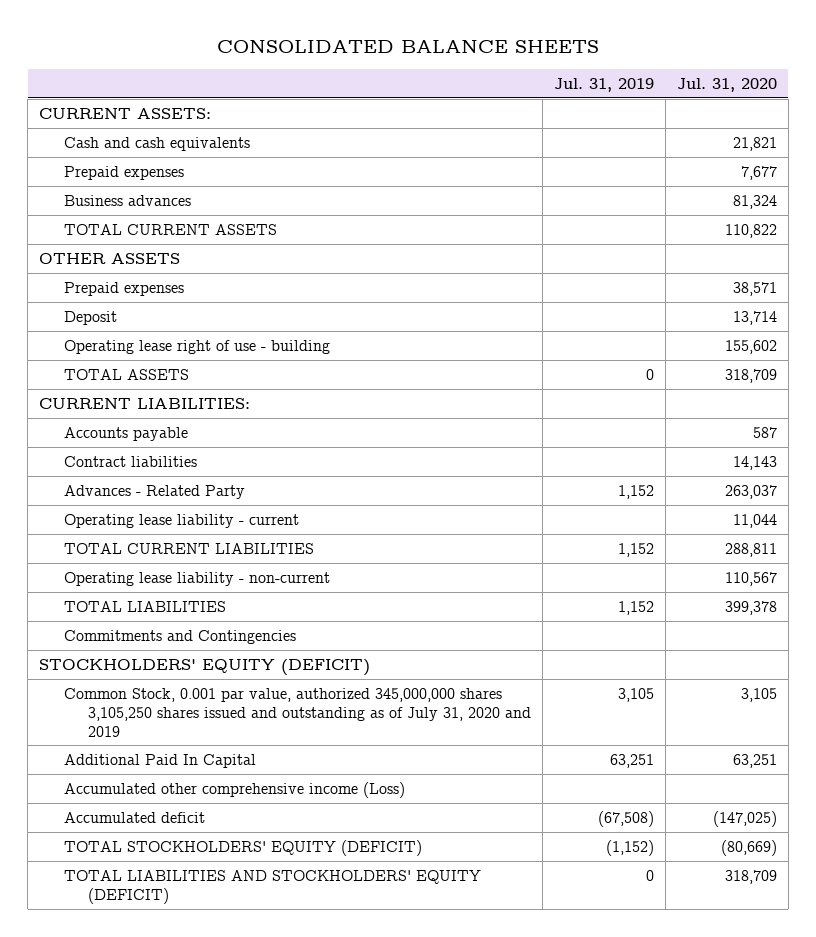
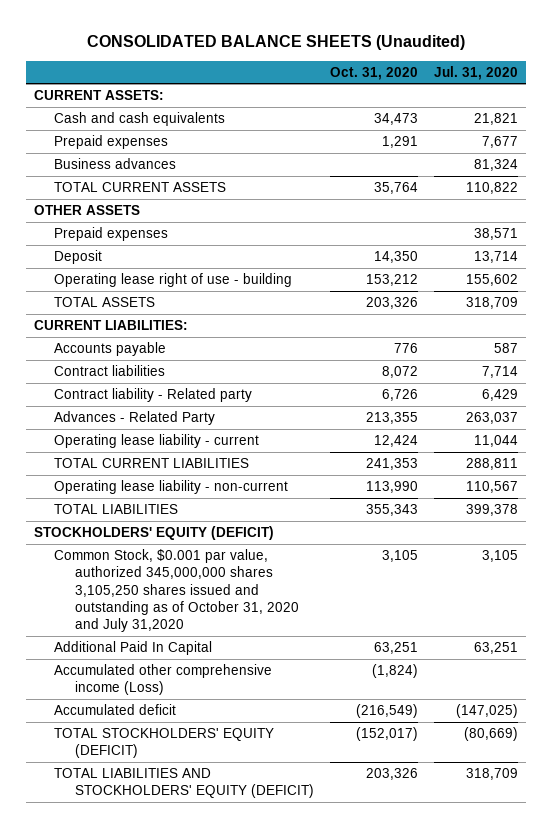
[216,39,599,53] CONSOLIDATED BALANCE SHEETS -> [86,35,465,51] CONSOLIDATED BALANCE SHEETS (Unaudited)
[554,77,655,92] Jul. 31, 2019 -> none
none -> [329,66,418,80] Oct. 31, 2020
[732,455,777,470] 14,143 -> [481,366,518,379] 7,714
none -> [54,388,253,403] Contract liability - Related party
[63,629,296,644] Commitments and Contingencies -> none
[63,687,532,737] Common Stock, 0.001 par value, authorized 345,000,000 shares 3,105,250 shares issued and outstanding as of July 31, 2020 and 2019 -> [54,549,300,632] Common Stock, $0.001 par value, authorized 345,000,000 shares 3,105,250 shares issued and outstanding as of October 31, 2020 and July 31,2020

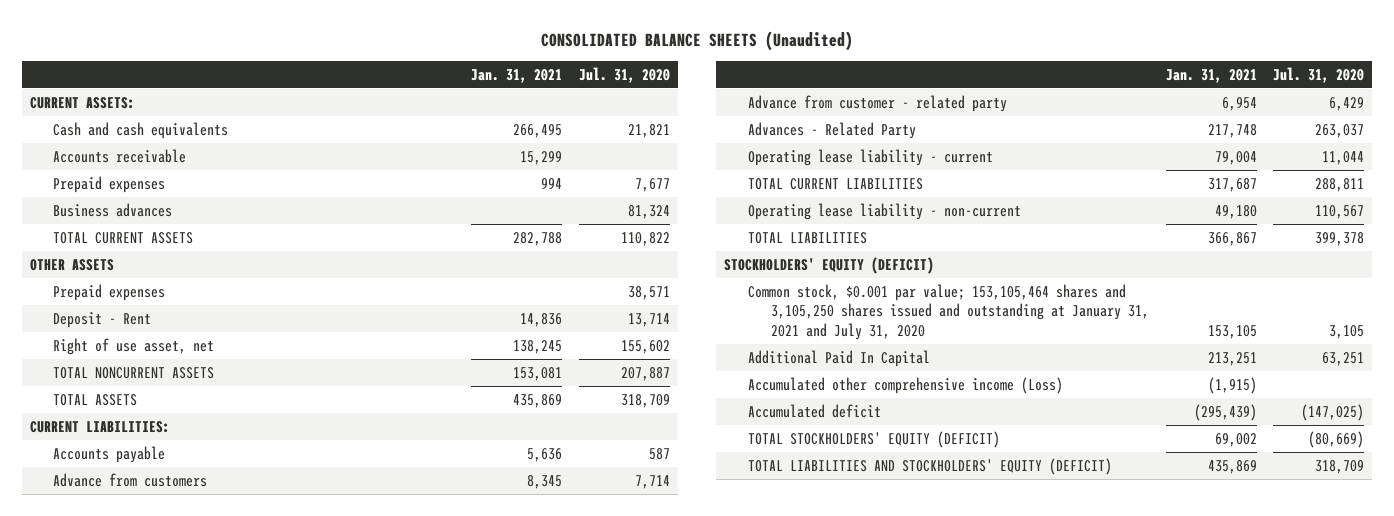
[329,66,418,80] Oct. 31, 2020 -> none
none -> [471,68,563,83] Jan. 31, 2021
none -> [53,148,187,163] Accounts receivable
[54,250,103,265] Deposit -> [53,311,152,328] Deposit - Rent
[54,273,293,288] Operating lease right of use - building -> [53,337,215,355] Right of use asset, net
none -> [53,366,215,379] TOTAL NONCURRENT ASSETS
[54,365,166,377] Contract liabilities -> [53,472,208,487] Advance from customers
[54,388,253,403] Contract liability - Related party -> [747,94,1007,112] Advance from customer - related party
[54,549,300,632] Common Stock, $0.001 par value, authorized 345,000,000 shares 3,105,250 shares issued and outstanding as of October 31, 2020 and July 31,2020 -> [747,283,1150,341] Common stock, $0.001 par value; 153,105,464 shares and 3,105,250 shares issued and outstanding at January 31, 2021 and July 31, 2020

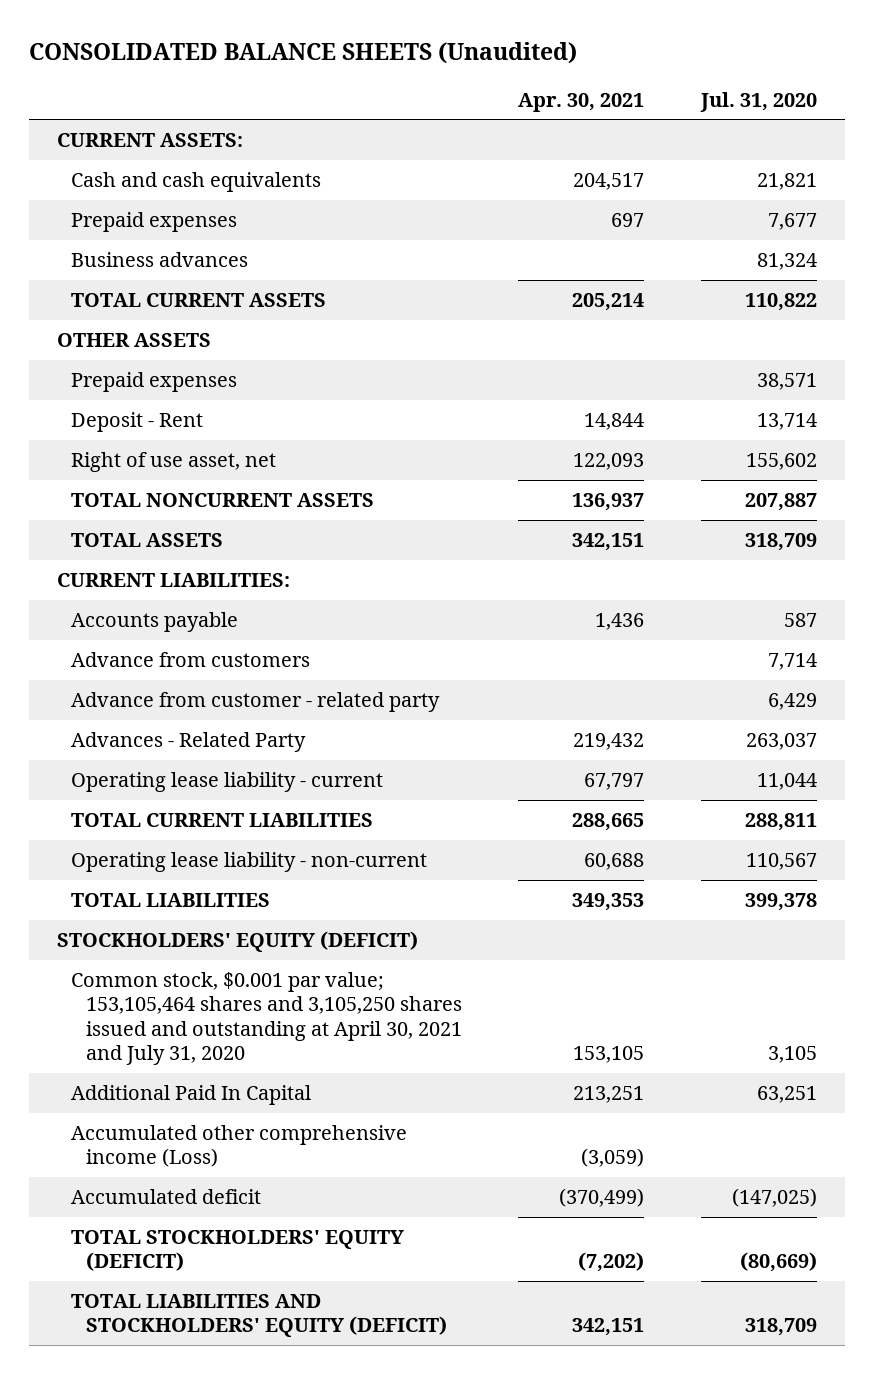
[471,68,563,83] Jan. 31, 2021 -> none
none -> [518,92,645,112] Apr. 30, 2021
[53,148,187,163] Accounts receivable -> none
[747,283,1150,341] Common stock, $0.001 par value; 153,105,464 shares and 3,105,250 shares issued and outstanding at January 31, 2021 and July 31, 2020 -> [71,972,463,1066] Common stock, $0.001 par value; 153,105,464 shares and 3,105,250 shares issued and outstanding at April 30, 2021 and July 31, 2020

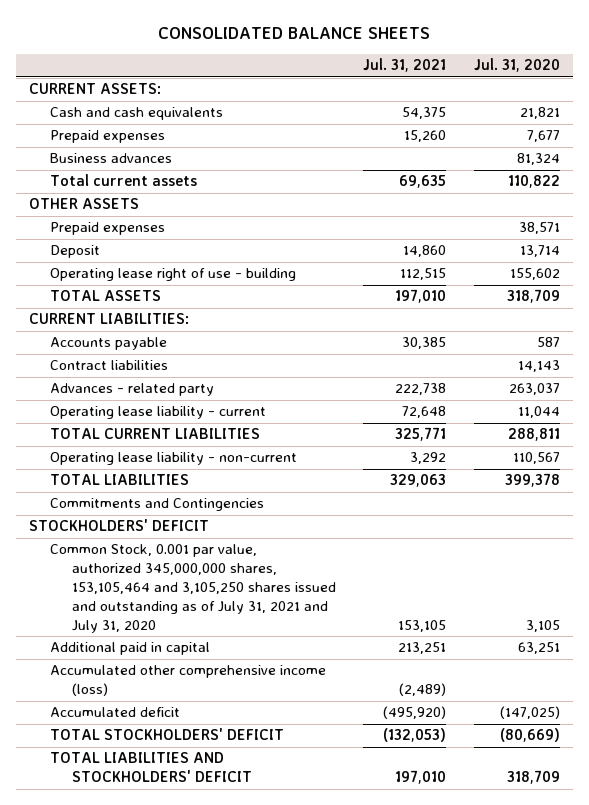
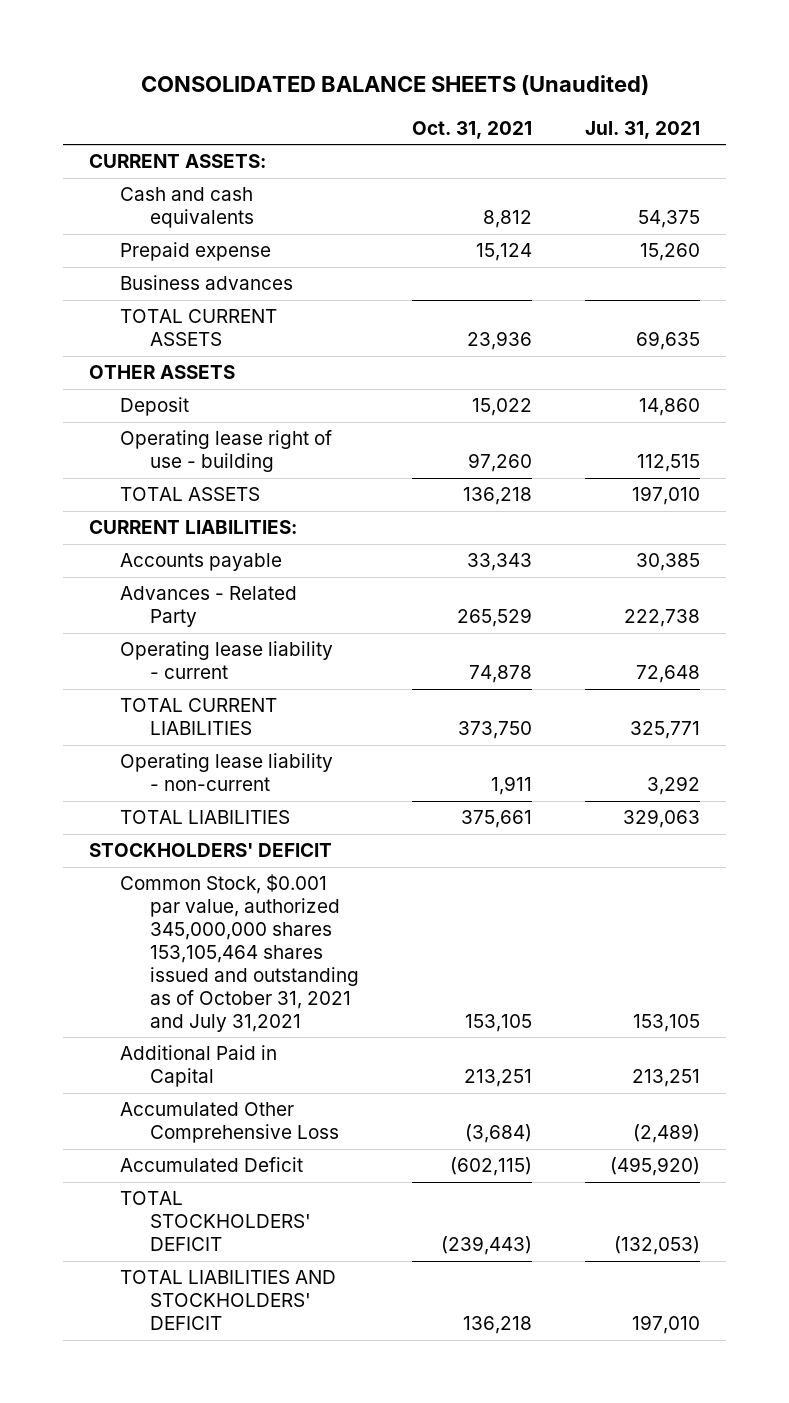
[158,26,431,39] CONSOLIDATED BALANCE SHEETS -> [140,75,649,96] CONSOLIDATED BALANCE SHEETS (Unaudited)
[473,58,560,73] Jul. 31, 2020 -> none
none -> [411,120,532,139] Oct. 31, 2021
[50,130,166,144] Prepaid expenses -> [119,242,271,262] Prepaid expense
[50,174,198,187] Total current assets -> [119,309,277,347] TOTAL CURRENT ASSETS
[50,222,166,236] Prepaid expenses -> none
[50,360,169,371] Contract liabilities -> none
[50,383,215,397] Advances - related party -> [119,586,297,628] Advances - Related Party
[50,498,265,512] Commitments and Contingencies -> none
[50,544,336,633] Common Stock, 0.001 par value, authorized 345,000,000 shares, 153,105,464 and 3,105,250 shares issued and outstanding as of July 31, 2021 and July 31, 2020 -> [119,874,359,1032] Common Stock, $0.001 par value, authorized 345,000,000 shares 153,105,464 shares issued and outstanding as of October 31, 2021 and July 31,2021
[50,642,211,656] Additional paid in capital -> [119,1045,277,1088] Additional Paid in Capital
[50,665,327,697] Accumulated other comprehensive income (loss) -> [119,1102,339,1144] Accumulated Other Comprehensive Loss
[50,707,181,718] Accumulated deficit -> [119,1157,303,1173] Accumulated Deficit

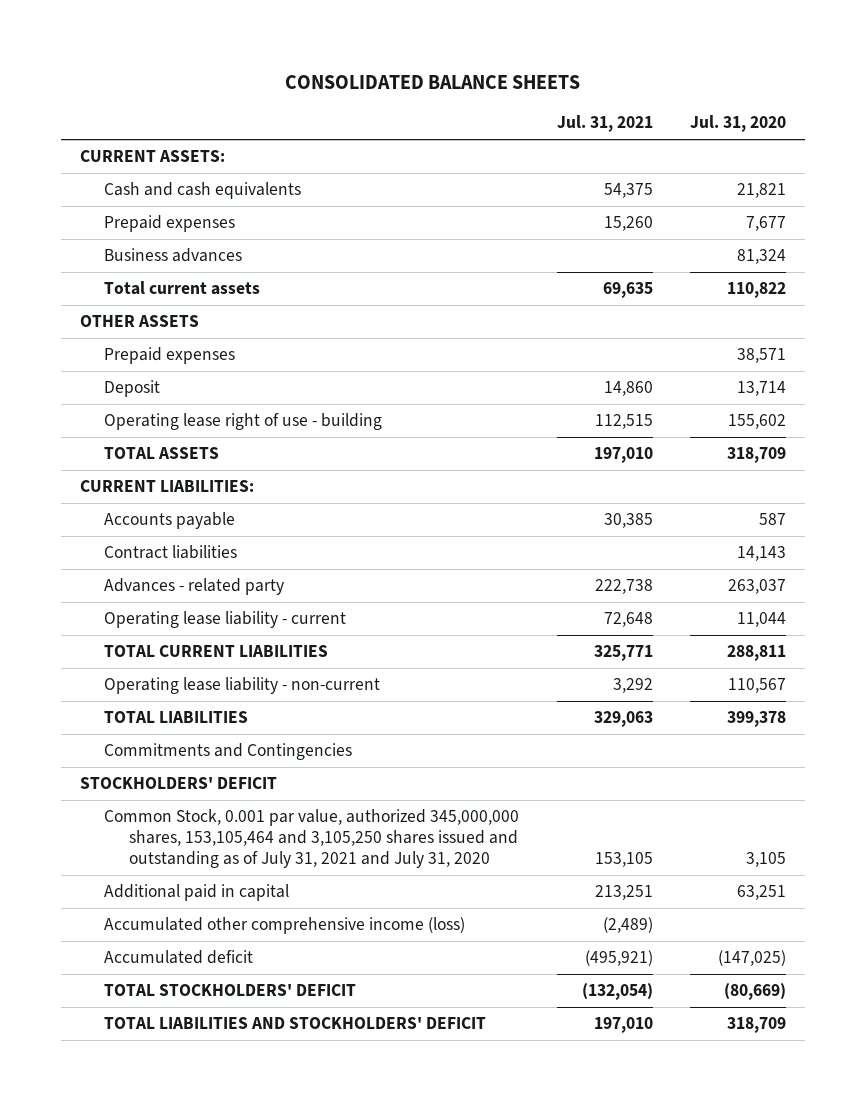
[140,75,649,96] CONSOLIDATED BALANCE SHEETS (Unaudited) -> [285,74,581,89] CONSOLIDATED BALANCE SHEETS
[411,120,532,139] Oct. 31, 2021 -> none
none -> [690,115,787,133] Jul. 31, 2020
[119,242,271,262] Prepaid expense -> [104,215,236,233] Prepaid expenses
[119,309,277,347] TOTAL CURRENT ASSETS -> [104,281,261,296] Total current assets
none -> [104,347,236,365] Prepaid expenses
none -> [104,545,238,560] Contract liabilities
[119,586,297,628] Advances - Related Party -> [104,578,285,596] Advances - related party
none -> [104,743,353,761] Commitments and Contingencies
[119,874,359,1032] Common Stock, $0.001 par value, authorized 345,000,000 shares 153,105,464 shares issued and outstanding as of October 31, 2021 and July 31,2021 -> [104,809,520,869] Common Stock, 0.001 par value, authorized 345,000,000 shares, 153,105,464 and 3,105,250 shares issued and outstanding as of July 31, 2021 and July 31, 2020
[119,1045,277,1088] Additional Paid in Capital -> [104,884,290,902] Additional paid in capital
[119,1102,339,1144] Accumulated Other Comprehensive Loss -> [104,917,466,935] Accumulated other comprehensive income (loss)
[119,1157,303,1173] Accumulated Deficit -> [104,950,254,965] Accumulated deficit
[609,1157,700,1177] (495,920) -> [584,950,653,967] (495,921)
[613,1236,700,1256] (132,053) -> [581,983,653,1001] (132,054)

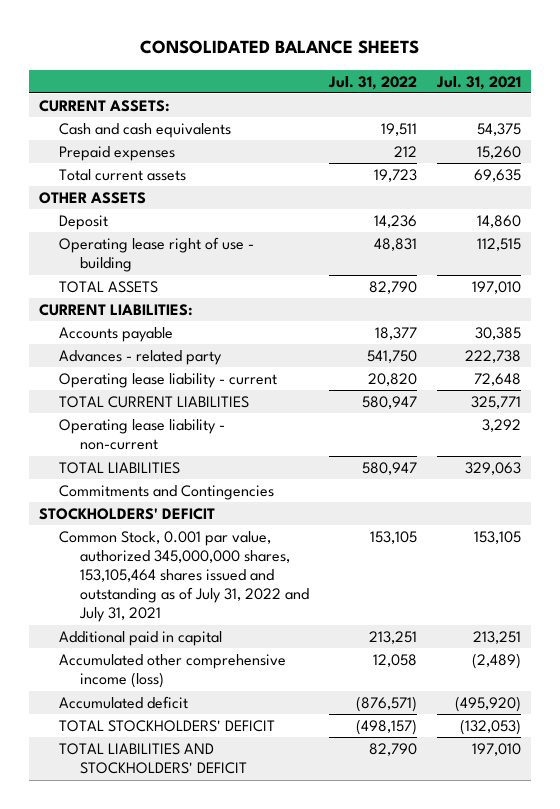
[690,115,787,133] Jul. 31, 2020 -> none
none -> [328,75,418,90] Jul. 31, 2022
[104,248,243,263] Business advances -> none
[104,347,236,365] Prepaid expenses -> none
[104,545,238,560] Contract liabilities -> none
[104,809,520,869] Common Stock, 0.001 par value, authorized 345,000,000 shares, 153,105,464 and 3,105,250 shares issued and outstanding as of July 31, 2021 and July 31, 2020 -> [59,531,310,623] Common Stock, 0.001 par value, authorized 345,000,000 shares, 153,105,464 shares issued and outstanding as of July 31, 2022 and July 31, 2021
[584,950,653,967] (495,921) -> [455,696,522,713] (495,920)
[581,983,653,1001] (132,054) -> [460,719,522,736] (132,053)

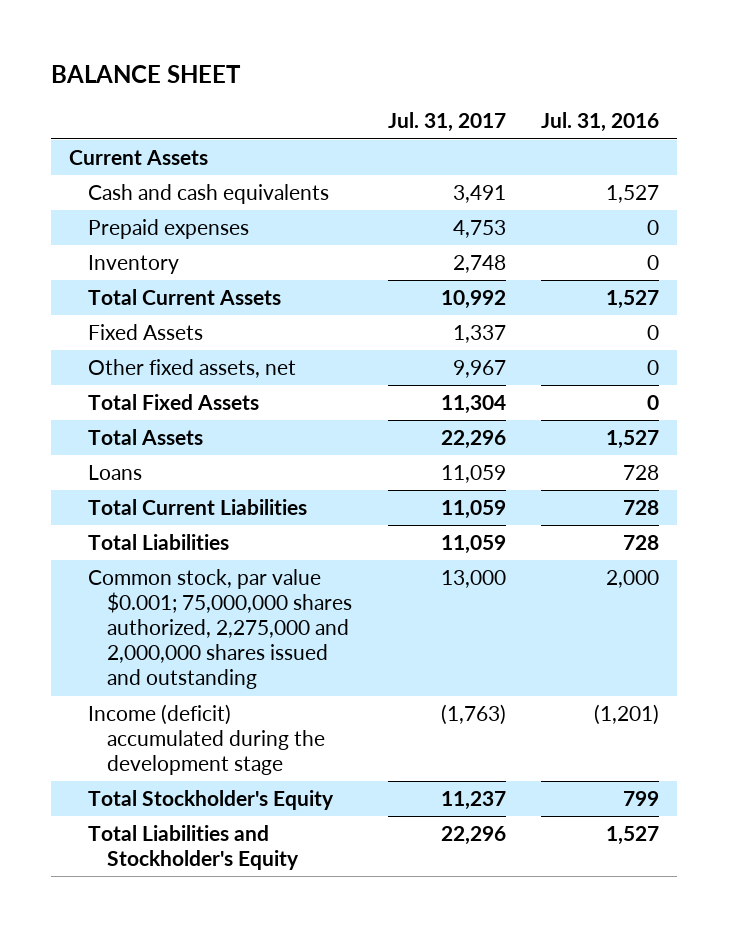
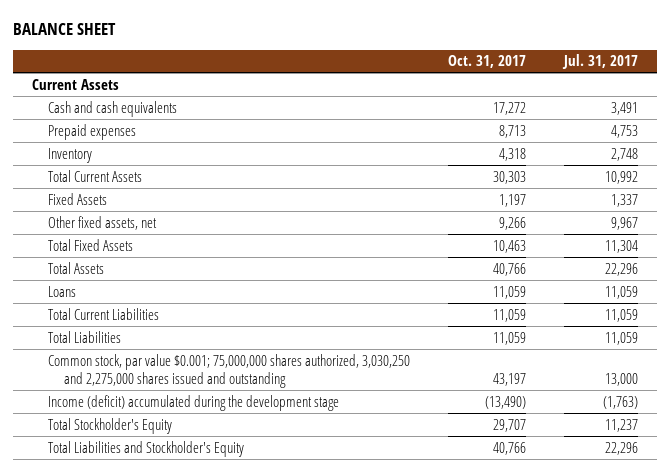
[541,112,660,133] Jul. 31, 2016 -> none
none -> [447,55,526,69] Oct. 31, 2017
[88,568,352,690] Common stock, par value $0.001; 75,000,000 shares authorized, 2,275,000 and 2,000,000 shares issued and outstanding -> [47,353,410,388] Common stock, par value $0.001; 75,000,000 shares authorized, 3,030,250 and 2,275,000 shares issued and outstanding

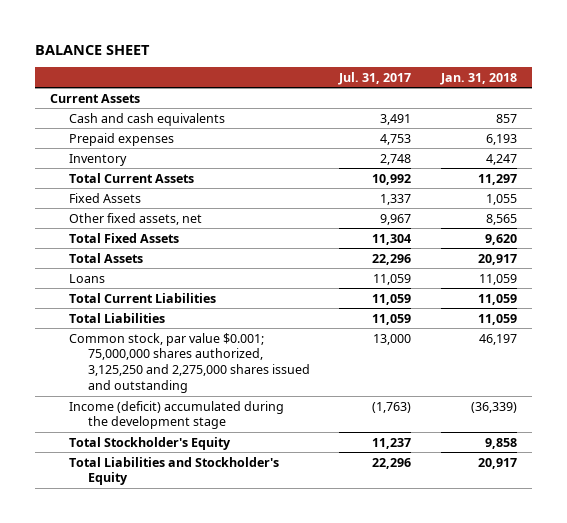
[447,55,526,69] Oct. 31, 2017 -> none
none -> [440,72,518,85] Jan. 31, 2018
[47,353,410,388] Common stock, par value $0.001; 75,000,000 shares authorized, 3,030,250 and 2,275,000 shares issued and outstanding -> [68,332,310,394] Common stock, par value $0.001; 75,000,000 shares authorized, 3,125,250 and 2,275,000 shares issued and outstanding

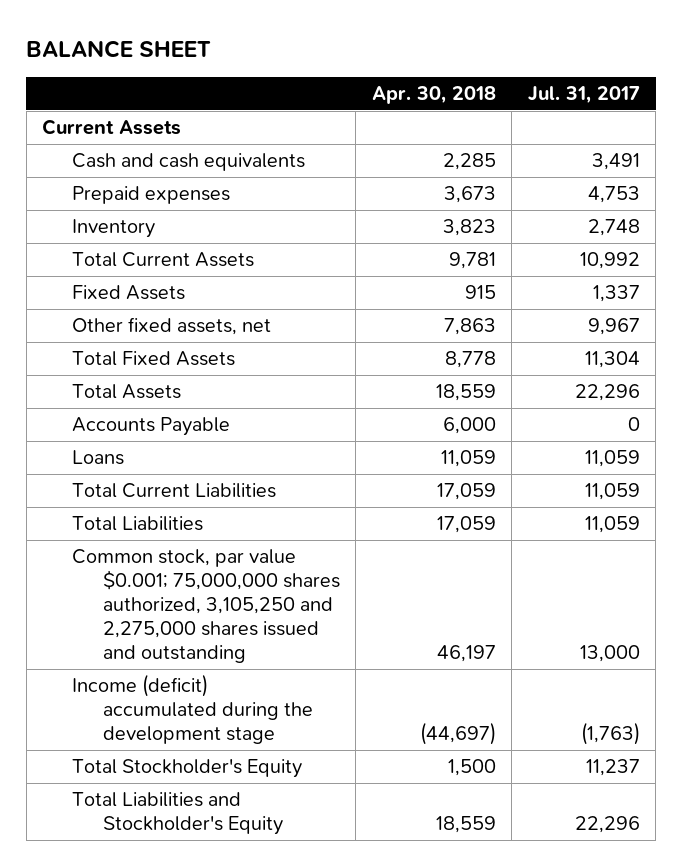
[440,72,518,85] Jan. 31, 2018 -> none
none -> [371,86,496,105] Apr. 30, 2018
none -> [72,417,231,437] Accounts Payable
[68,332,310,394] Common stock, par value $0.001; 75,000,000 shares authorized, 3,125,250 and 2,275,000 shares issued and outstanding -> [72,549,340,664] Common stock, par value $0.001; 75,000,000 shares authorized, 3,105,250 and 2,275,000 shares issued and outstanding

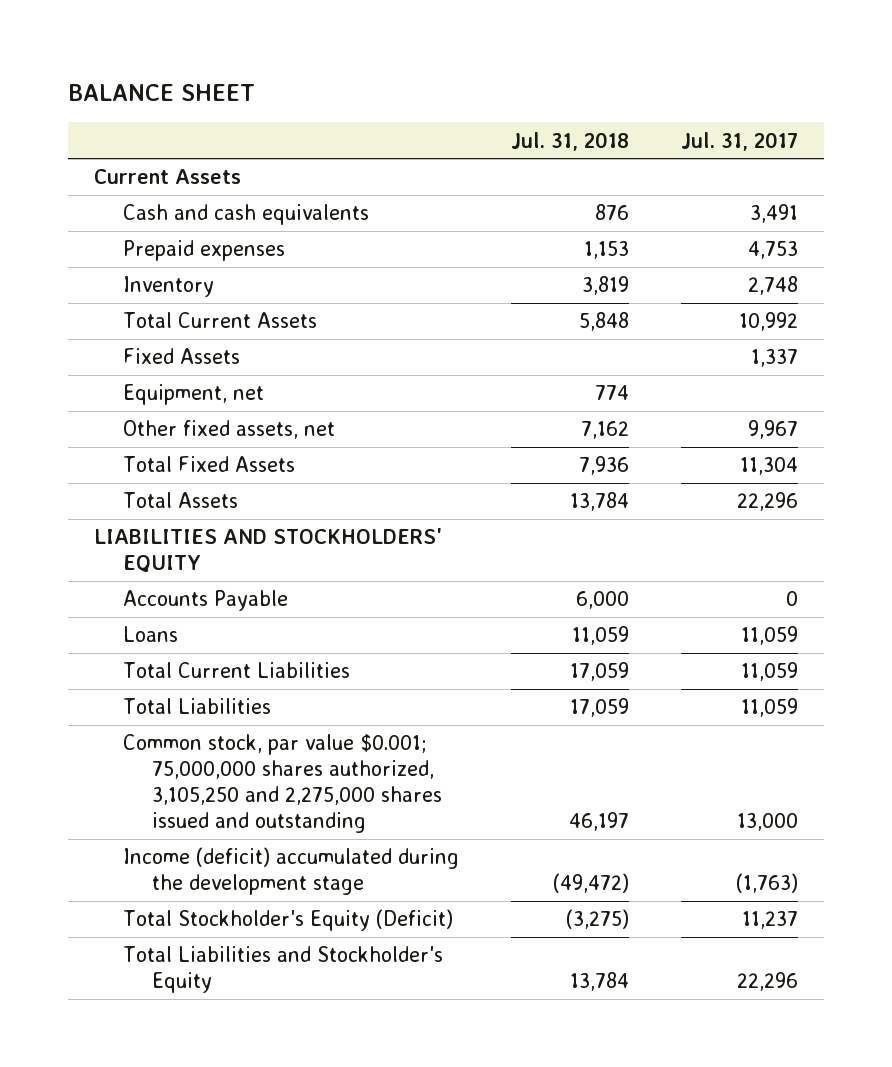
[371,86,496,105] Apr. 30, 2018 -> none
none -> [511,131,630,151] Jul. 31, 2018
none -> [123,384,265,406] Equipment, net
none -> [93,528,442,574] LIABILITIES AND STOCKHOLDERS' EQUITY
[72,759,303,779] Total Stockholder's Equity -> [123,909,454,932] Total Stockholder's Equity (Deficit)

